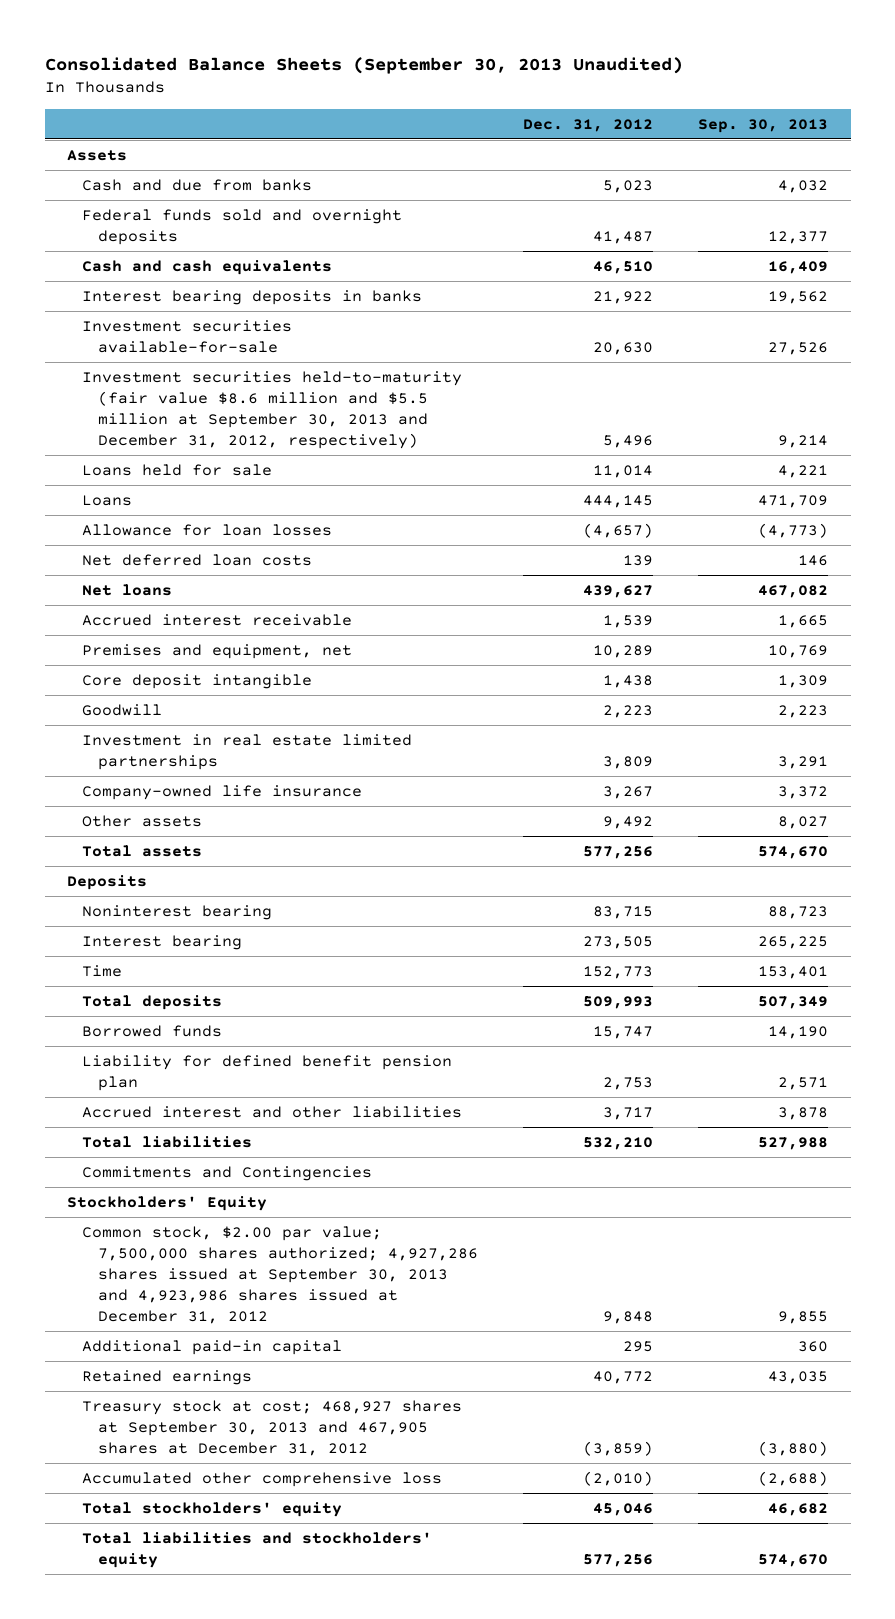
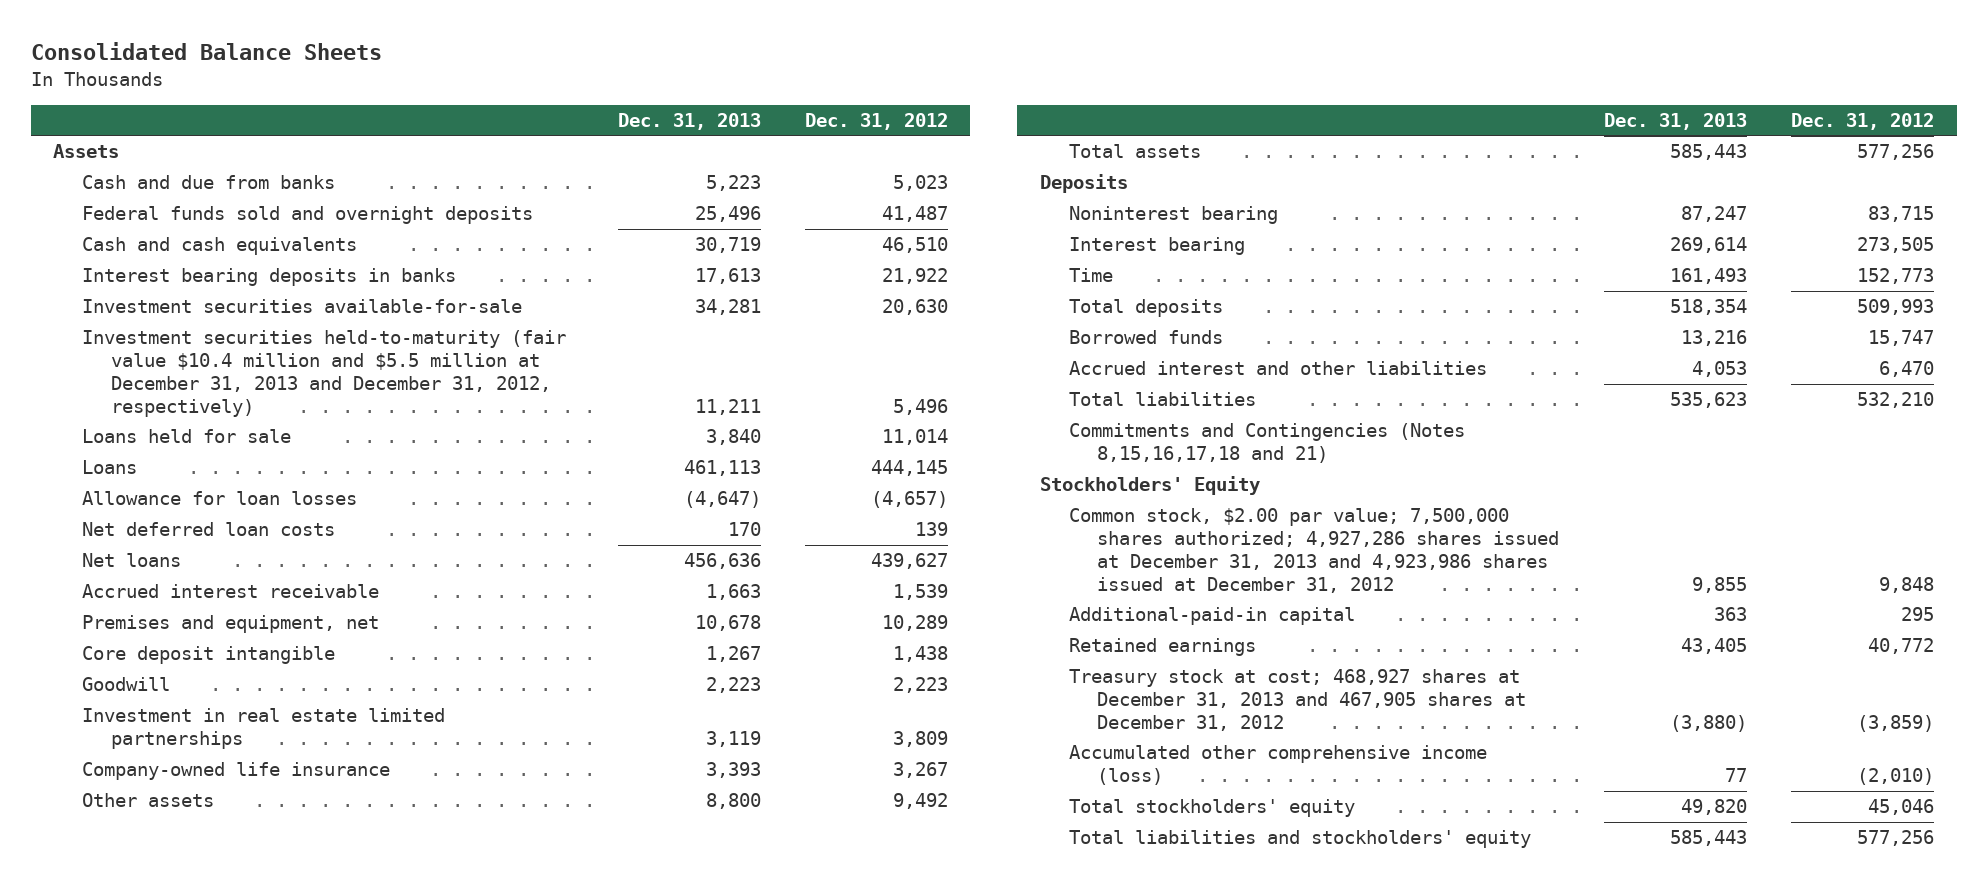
[44,57,683,75] Consolidated Balance Sheets (September 30, 2013 Unaudited) -> [31,42,383,61] Consolidated Balance Sheets
[698,118,829,133] Sep. 30, 2013 -> none
none -> [617,112,761,130] Dec. 31, 2013
[82,370,463,450] Investment securities held-to-maturity (fair value $8.6 million and $5.5 million at September 30, 2013 and December 31, 2012, respectively) -> [82,330,567,417] Investment securities held-to-maturity (fair value $10.4 million and $5.5 million at December 31, 2013 and December 31, 2012, respectively)
[82,1054,453,1091] Liability for defined benefit pension plan -> none
[603,1106,654,1120] 3,717 -> [1879,361,1935,378] 6,470
[82,1165,373,1181] Commitments and Contingencies -> [1068,423,1465,464] Commitments and Contingencies (Notes 8,15,16,17,18 and 21)
[82,1225,478,1325] Common stock, $2.00 par value; 7,500,000 shares authorized; 4,927,286 shares issued at September 30, 2013 and 4,923,986 shares issued at December 31, 2012 -> [1068,508,1560,593] Common stock, $2.00 par value; 7,500,000 shares authorized; 4,927,286 shares issued at December 31, 2013 and 4,923,986 shares issued at December 31, 2012
[82,1339,343,1355] Additional paid-in capital -> [1068,607,1355,626] Additional-paid-in capital
[82,1399,463,1457] Treasury stock at cost; 468,927 shares at September 30, 2013 and 467,905 shares at December 31, 2012 -> [1068,669,1527,731] Treasury stock at cost; 468,927 shares at December 31, 2013 and 467,905 shares at December 31, 2012
[82,1471,443,1487] Accumulated other comprehensive loss -> [1068,745,1487,786] Accumulated other comprehensive income (loss)

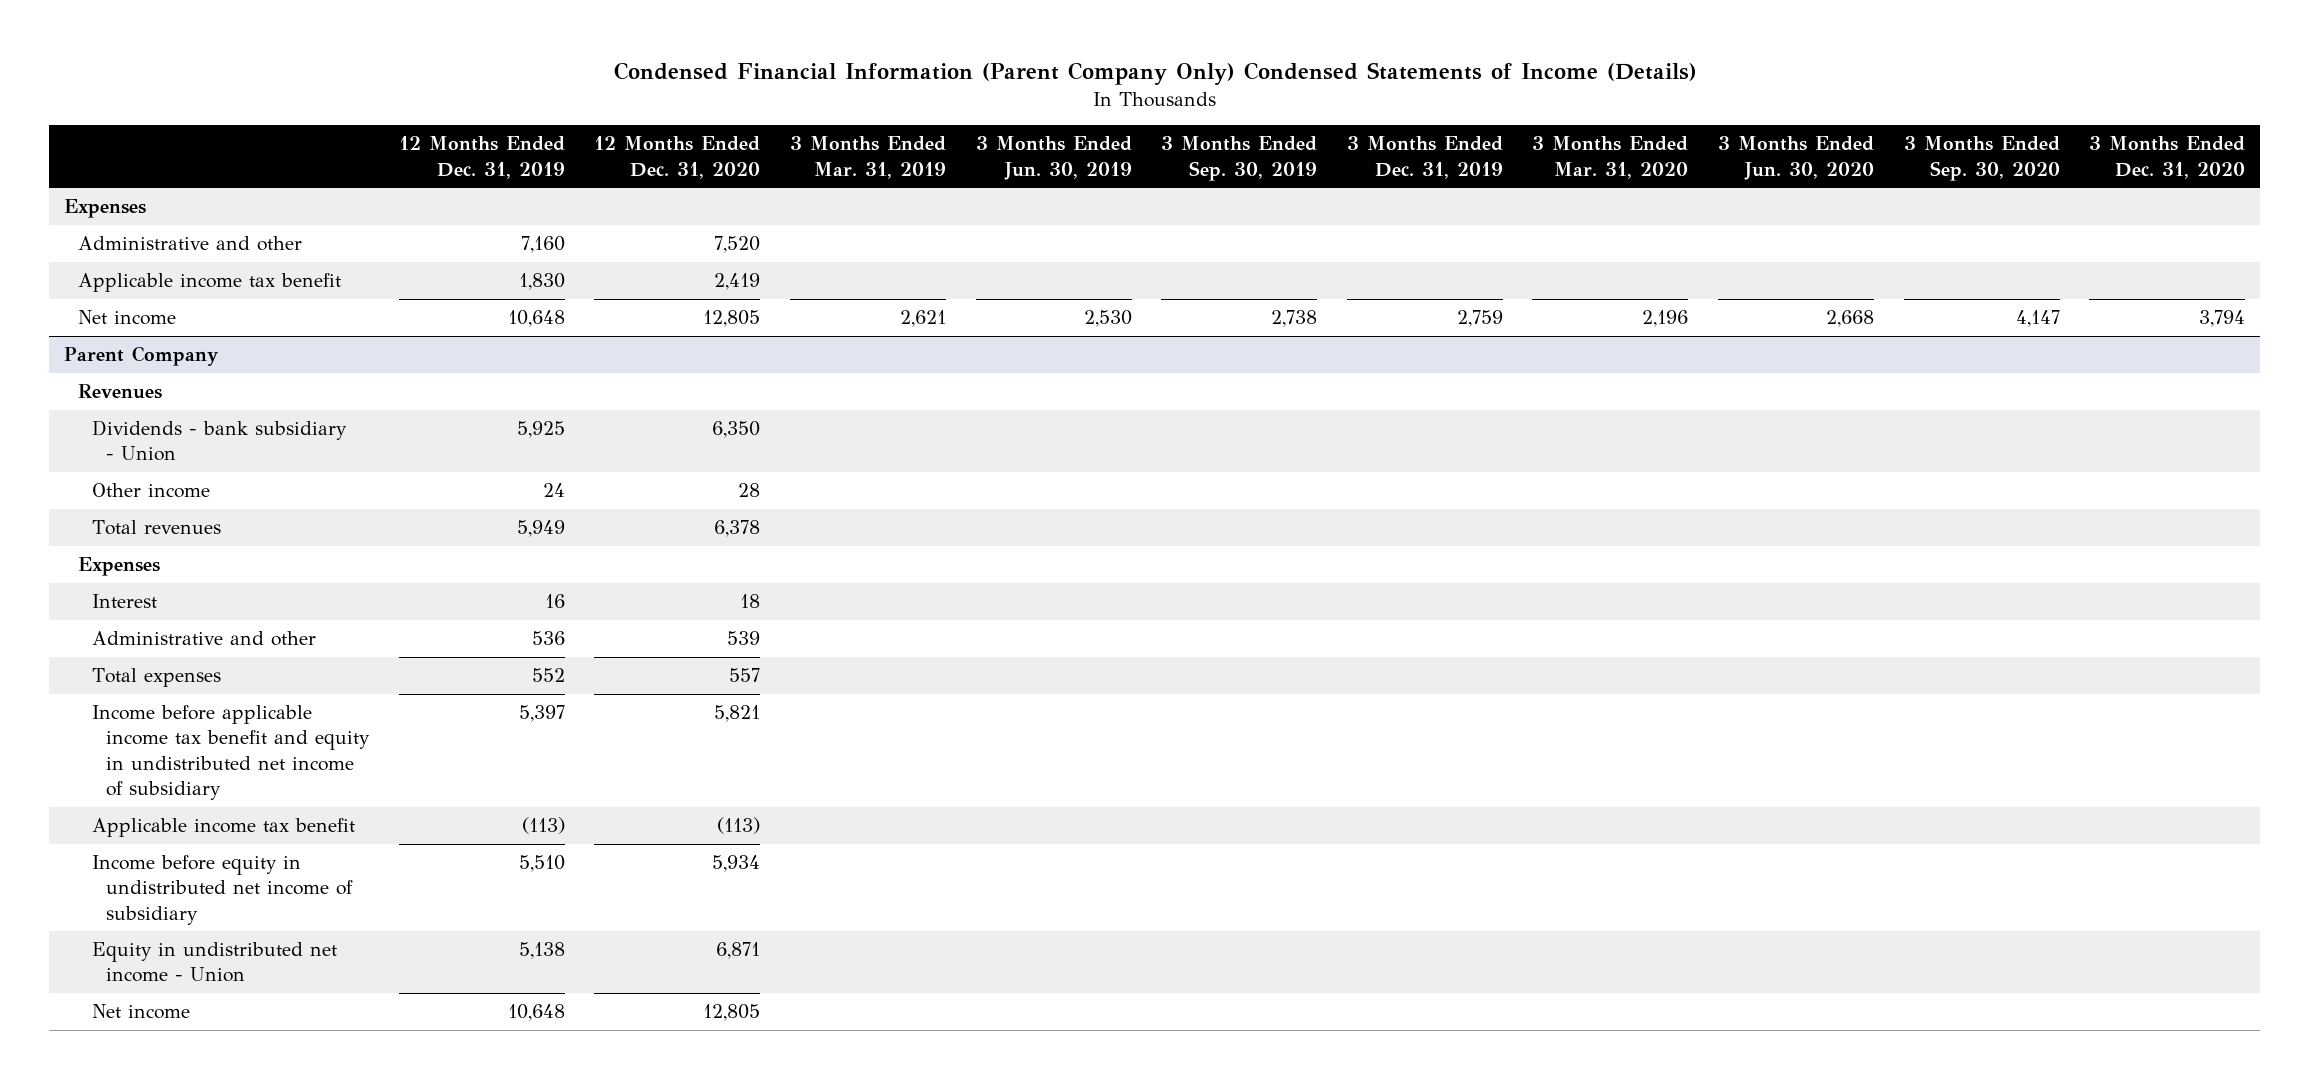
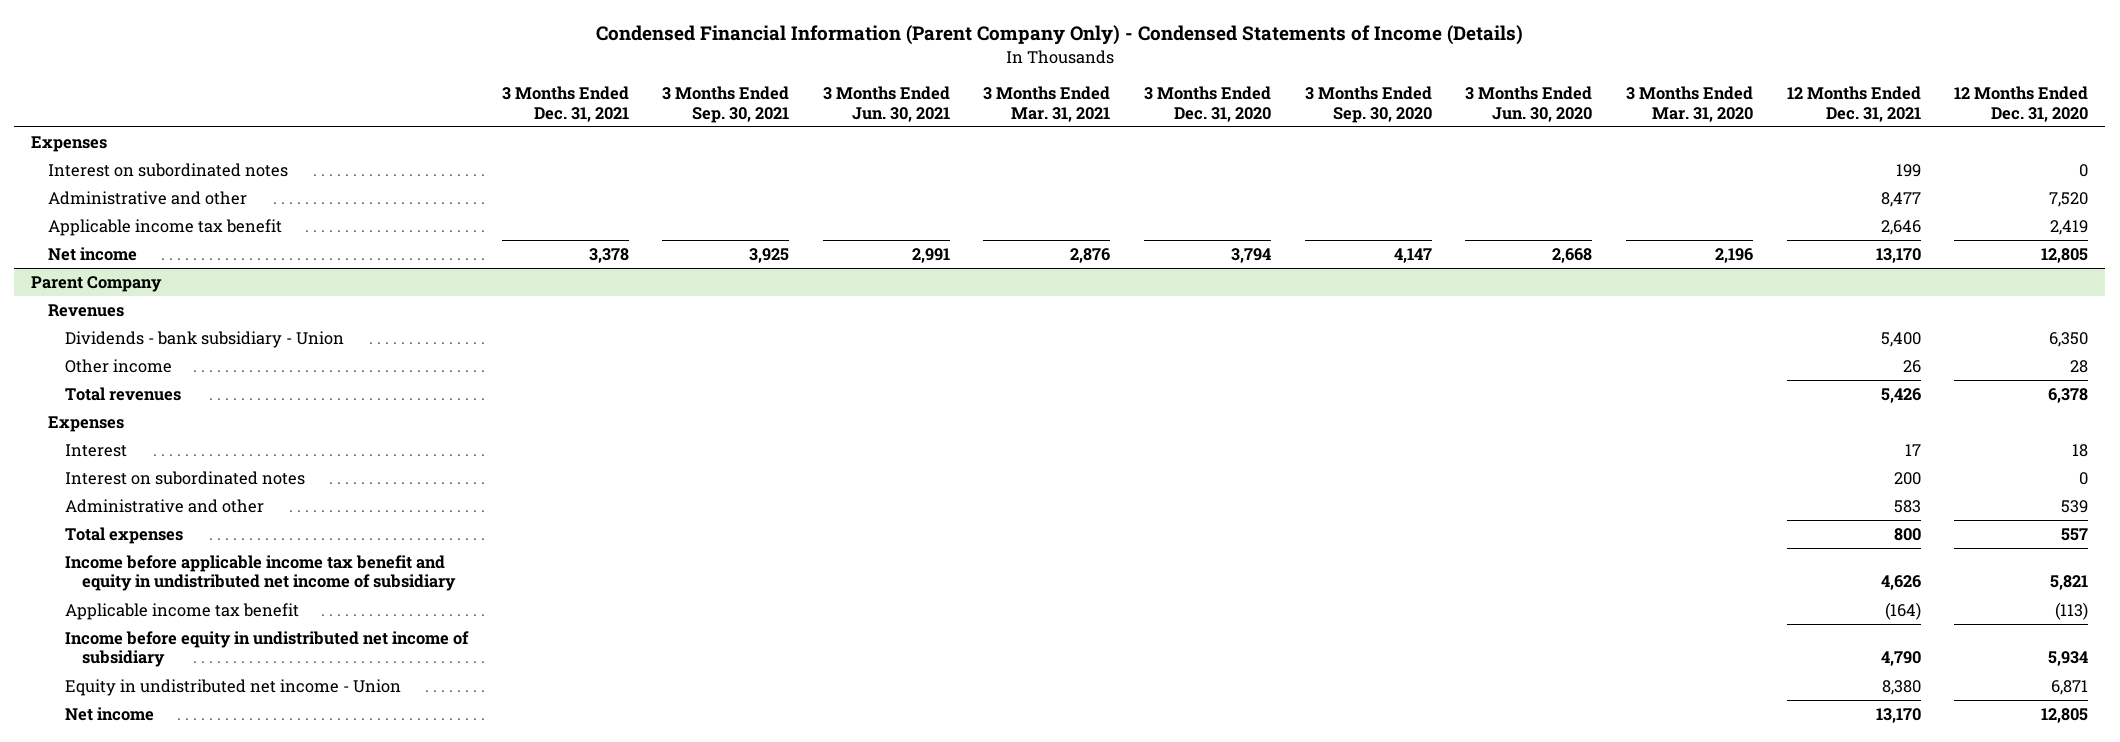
[613,62,1697,86] Condensed Financial Information (Parent Company Only) Condensed Statements of Income (Details) -> [595,25,1523,46] Condensed Financial Information (Parent Company Only) - Condensed Statements of Income (Details)
[398,136,565,179] 12 Months Ended Dec. 31, 2019 -> none
[789,136,946,179] 3 Months Ended Mar. 31, 2019 -> none
[975,136,1132,180] 3 Months Ended Jun. 30, 2019 -> none
[1161,136,1318,181] 3 Months Ended Sep. 30, 2019 -> none
[1346,136,1503,179] 3 Months Ended Dec. 31, 2019 -> none
none -> [501,86,629,122] 3 Months Ended Dec. 31, 2021
none -> [662,86,790,123] 3 Months Ended Sep. 30, 2021
none -> [822,86,950,122] 3 Months Ended Jun. 30, 2021
none -> [983,86,1111,122] 3 Months Ended Mar. 31, 2021
none -> [1786,86,1921,122] 12 Months Ended Dec. 31, 2021
none -> [48,163,289,178] Interest on subordinated notes
none -> [64,471,305,486] Interest on subordinated notes

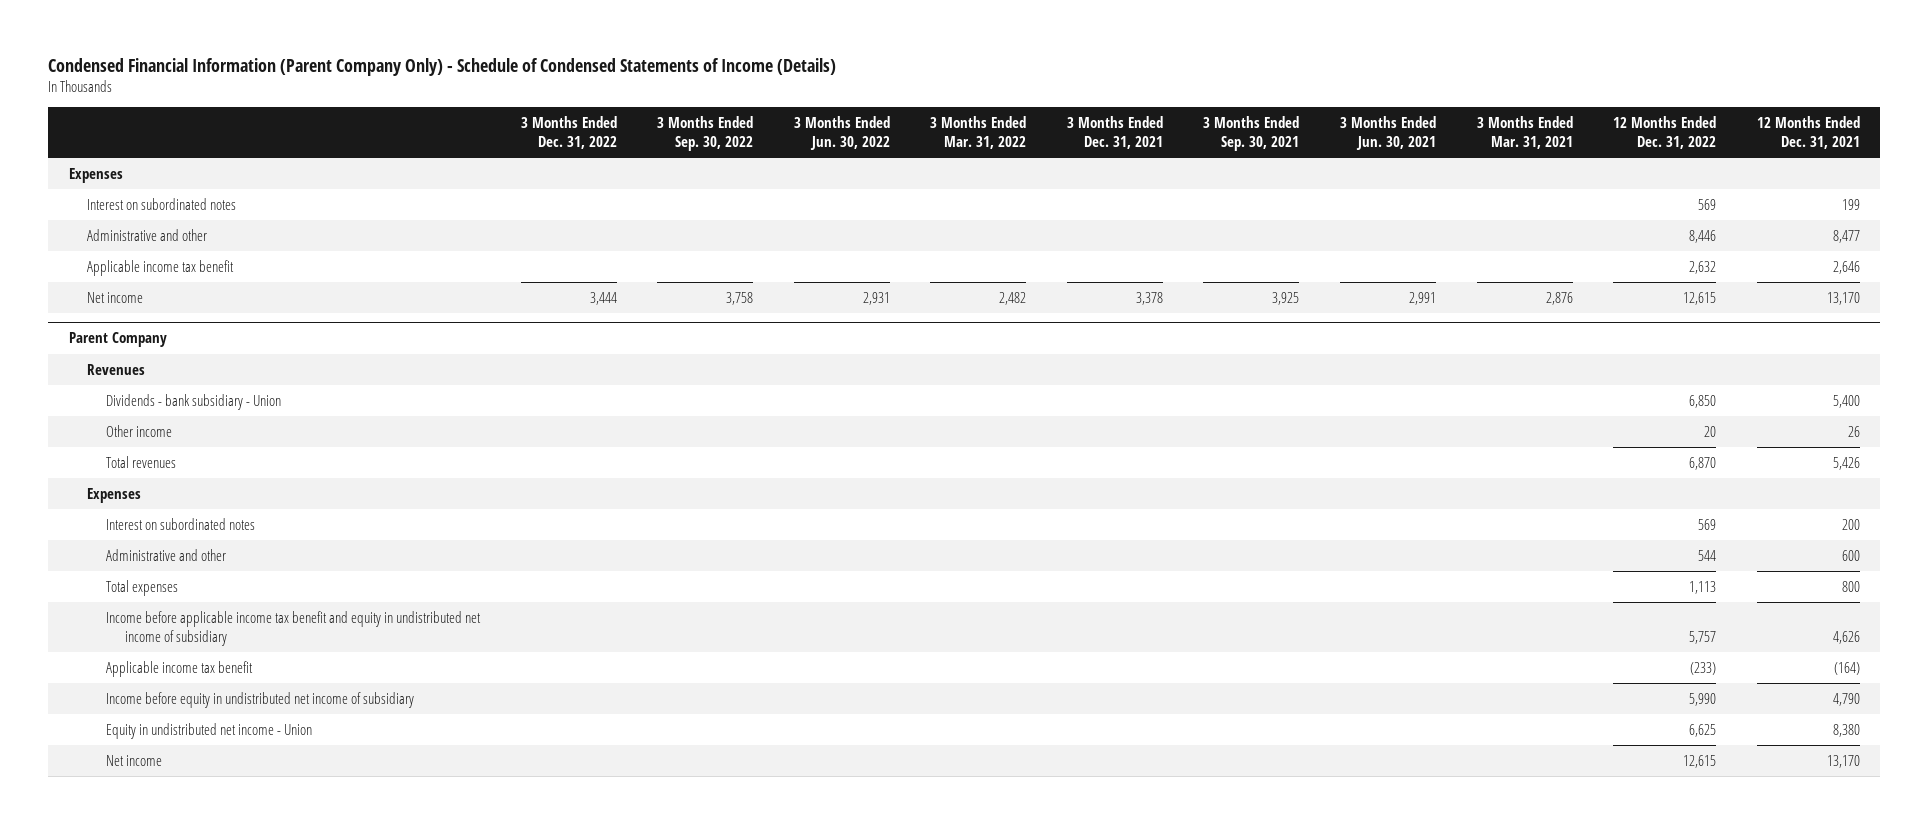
[595,25,1523,46] Condensed Financial Information (Parent Company Only) - Condensed Statements of Income (Details) -> [48,57,837,76] Condensed Financial Information (Parent Company Only) - Schedule of Condensed Statements of Income (Details)
[1144,86,1272,122] 3 Months Ended Dec. 31, 2020 -> none
[1304,86,1432,123] 3 Months Ended Sep. 30, 2020 -> none
[1465,86,1593,122] 3 Months Ended Jun. 30, 2020 -> none
[1626,86,1754,122] 3 Months Ended Mar. 31, 2020 -> none
[1954,86,2089,122] 12 Months Ended Dec. 31, 2020 -> none
none -> [520,116,617,150] 3 Months Ended Dec. 31, 2022
none -> [657,116,754,152] 3 Months Ended Sep. 30, 2022
none -> [793,116,890,151] 3 Months Ended Jun. 30, 2022
none -> [930,116,1027,150] 3 Months Ended Mar. 31, 2022
none -> [1613,116,1717,150] 12 Months Ended Dec. 31, 2022
[64,444,127,458] Interest -> none
[1893,500,1921,514] 583 -> [1841,549,1860,561] 600

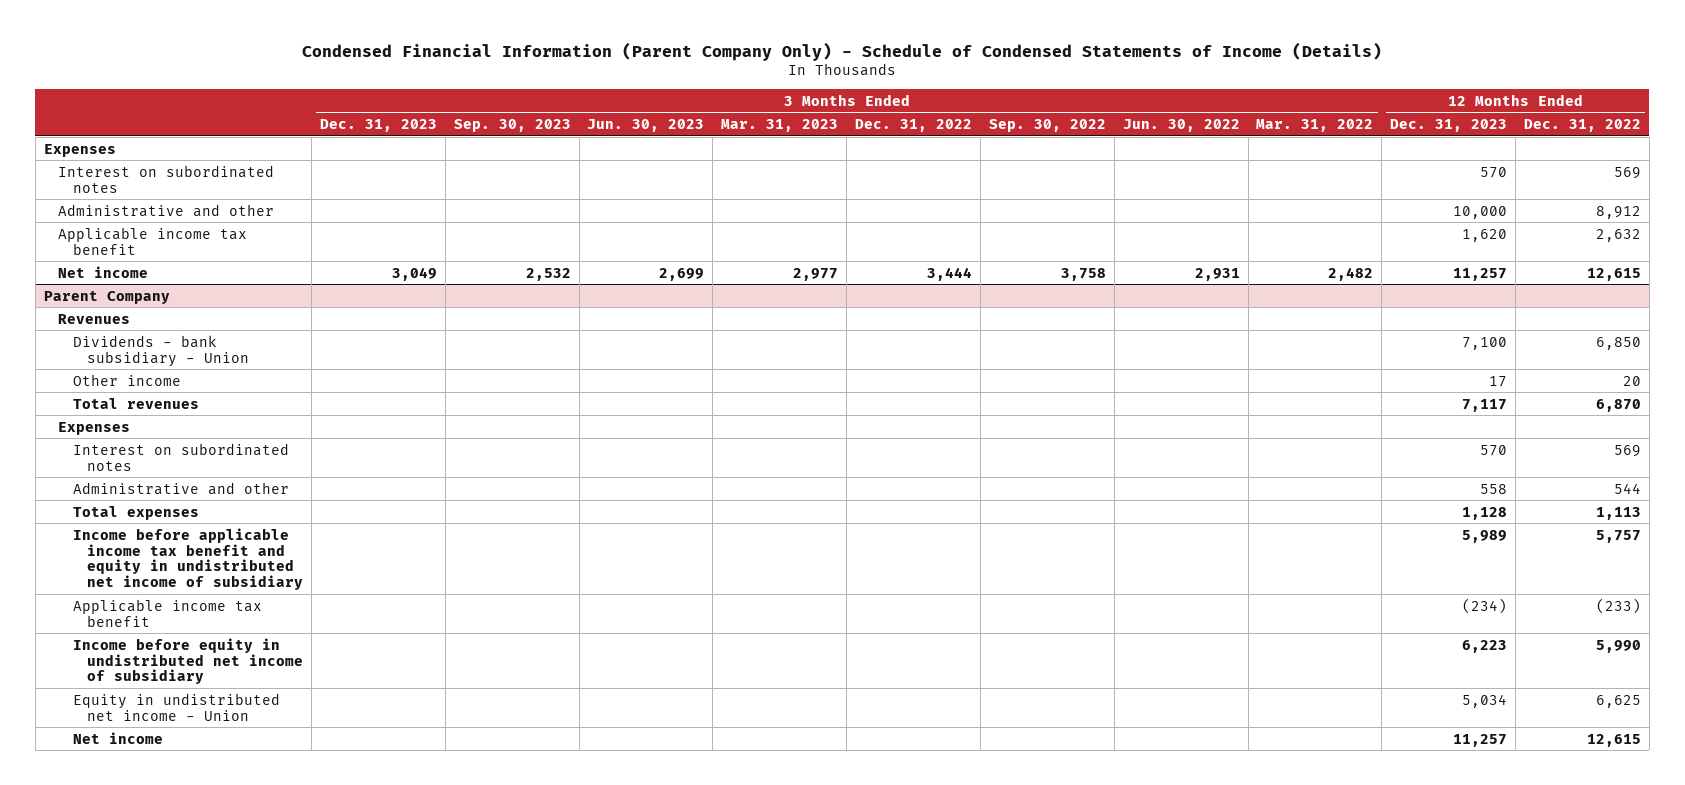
[1066,116,1163,150] 3 Months Ended Dec. 31, 2021 -> none
[1203,116,1300,152] 3 Months Ended Sep. 30, 2021 -> none
[1339,116,1436,151] 3 Months Ended Jun. 30, 2021 -> none
[1476,116,1573,150] 3 Months Ended Mar. 31, 2021 -> none
[1756,116,1860,150] 12 Months Ended Dec. 31, 2021 -> none
none -> [319,119,437,133] Dec. 31, 2023
none -> [453,119,571,133] Sep. 30, 2023
none -> [587,119,705,133] Jun. 30, 2023
none -> [721,119,839,133] Mar. 31, 2023
none -> [1390,119,1508,133] Dec. 31, 2023
[1689,229,1717,243] 8,446 -> [1595,205,1641,219] 8,912

